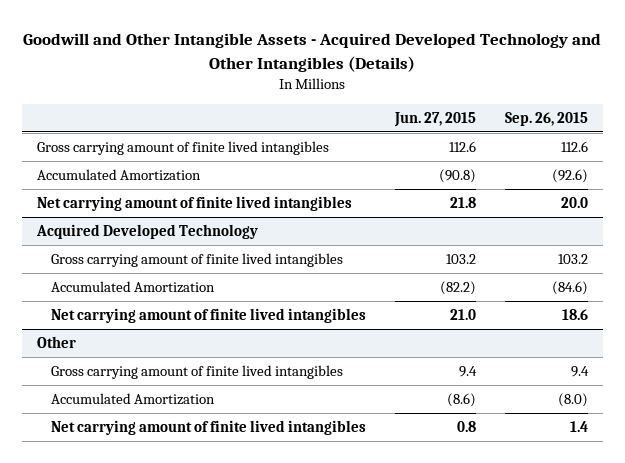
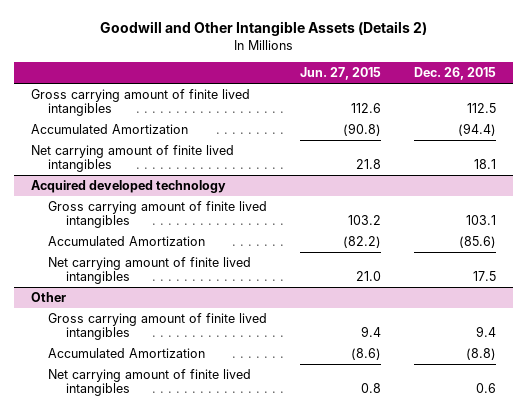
[23,33,602,72] Goodwill and Other Intangible Assets - Acquired Developed Technology and Other Intangibles (Details) -> [99,21,427,37] Goodwill and Other Intangible Assets (Details 2)
[505,111,589,126] Sep. 26, 2015 -> none
none -> [414,67,497,81] Dec. 26, 2015
[35,223,258,239] Acquired Developed Technology -> [30,179,226,193] Acquired developed technology

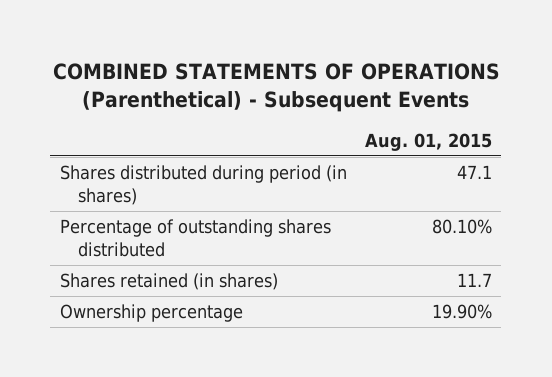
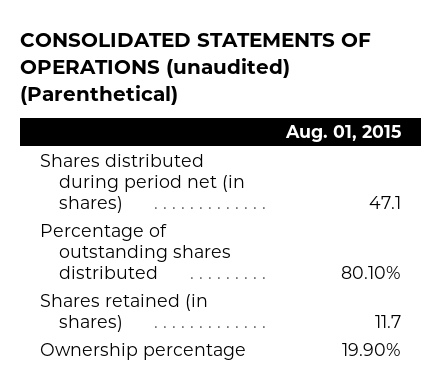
[52,62,500,113] COMBINED STATEMENTS OF OPERATIONS (Parenthetical) - Subsequent Events -> [19,32,371,105] CONSOLIDATED STATEMENTS OF OPERATIONS (unaudited) (Parenthetical)
[59,164,347,206] Shares distributed during period (in shares) -> [39,153,246,214] Shares distributed during period net (in shares)

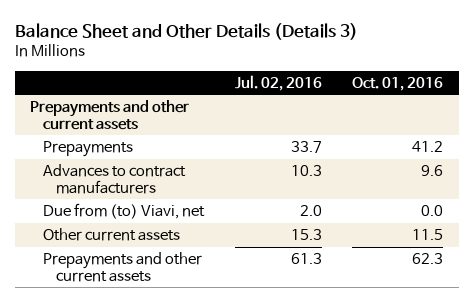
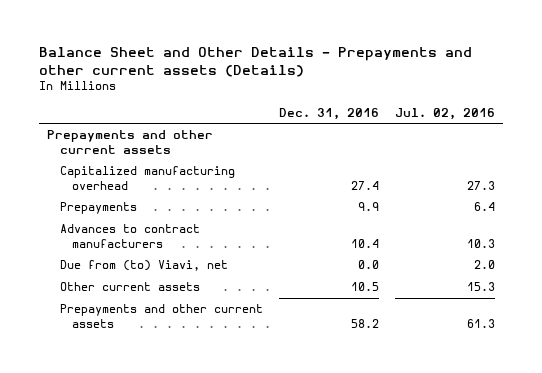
[14,23,358,41] Balance Sheet and Other Details (Details 3) -> [39,46,473,77] Balance Sheet and Other Details - Prepayments and other current assets (Details)
[352,76,444,91] Oct. 01, 2016 -> none
none -> [278,107,379,120] Dec. 31, 2016
none -> [59,166,235,190] Capitalized manufacturing overhead
[290,141,322,154] 33.7 -> [473,202,495,212] 6.4

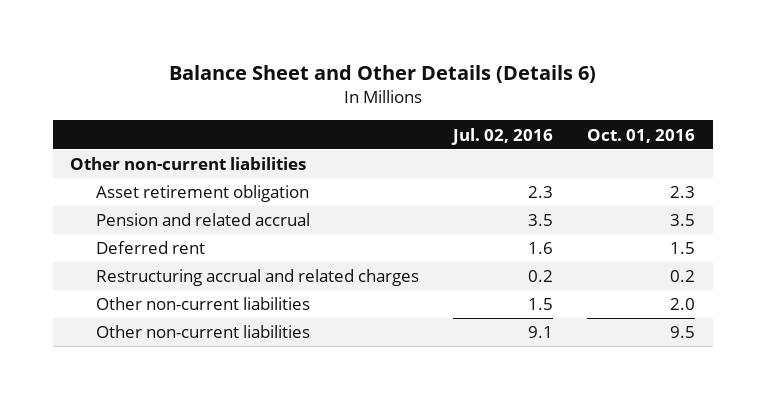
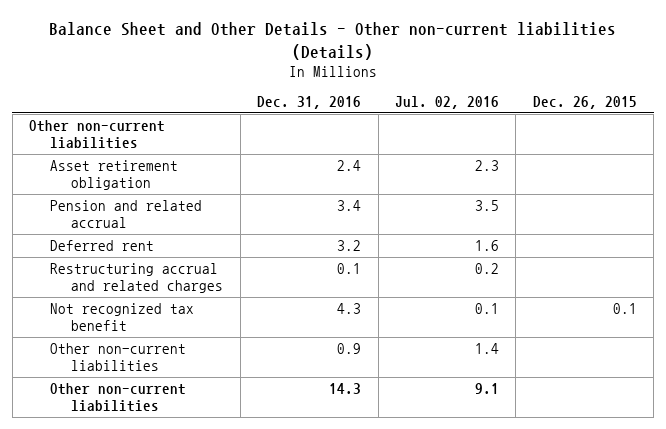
[168,64,596,83] Balance Sheet and Other Details (Details 6) -> [48,22,616,60] Balance Sheet and Other Details - Other non-current liabilities (Details)
[587,128,696,143] Oct. 01, 2016 -> none
none -> [257,96,362,110] Dec. 31, 2016
none -> [532,96,637,110] Dec. 26, 2015
none -> [50,302,195,332] Not recognized tax benefit
[528,298,554,311] 1.5 -> [474,342,499,354] 1.4

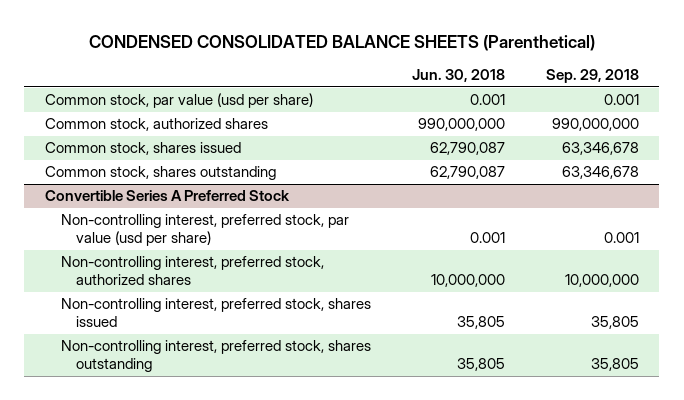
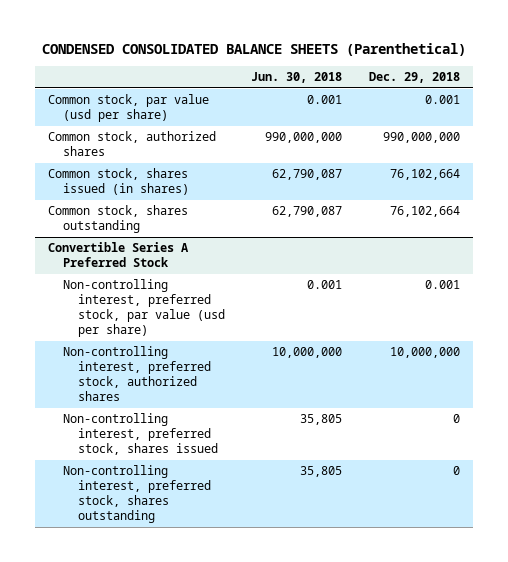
[545,69,639,84] Sep. 29, 2018 -> none
none -> [368,72,460,84] Dec. 29, 2018
[44,142,241,156] Common stock, shares issued -> [47,168,189,196] Common stock, shares issued (in shares)

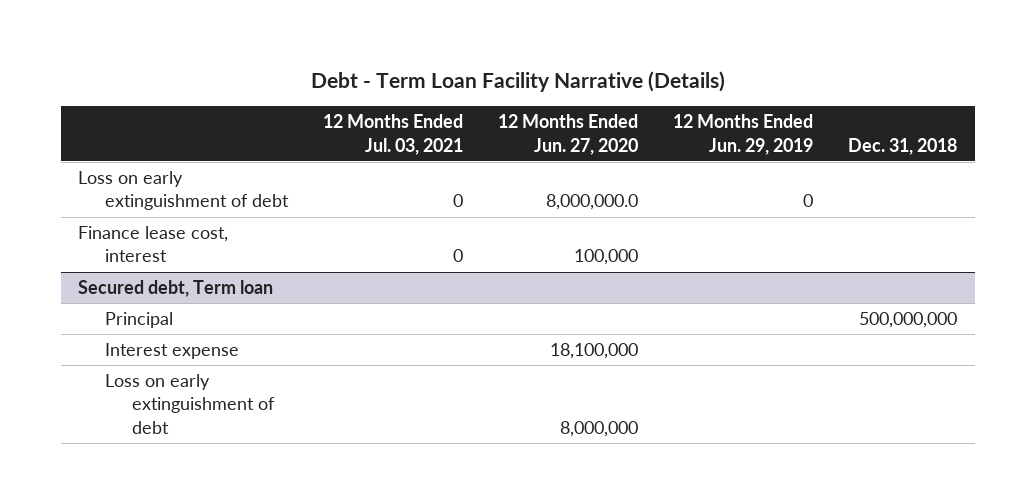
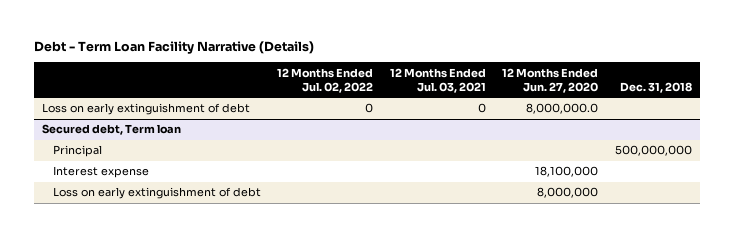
[673,114,814,155] 12 Months Ended Jun. 29, 2019 -> none
none -> [277,67,374,93] 12 Months Ended Jul. 02, 2022
[78,226,229,263] Finance lease cost, interest -> none

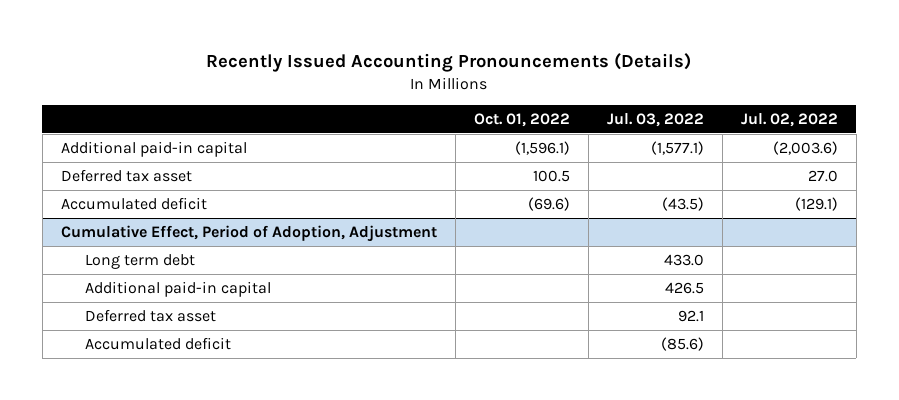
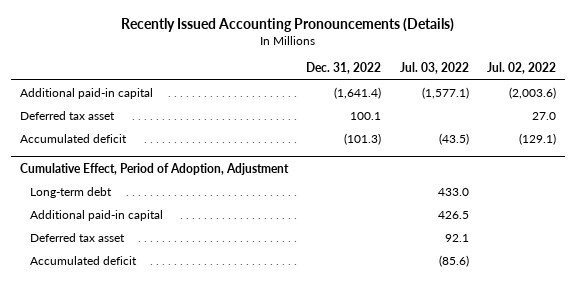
[473,112,570,127] Oct. 01, 2022 -> none
none -> [306,62,382,75] Dec. 31, 2022
[85,254,196,270] Long term debt -> [30,186,113,198] Long-term debt

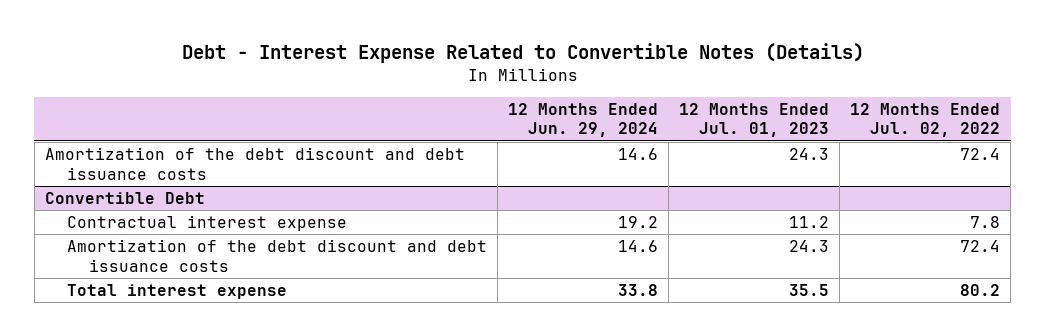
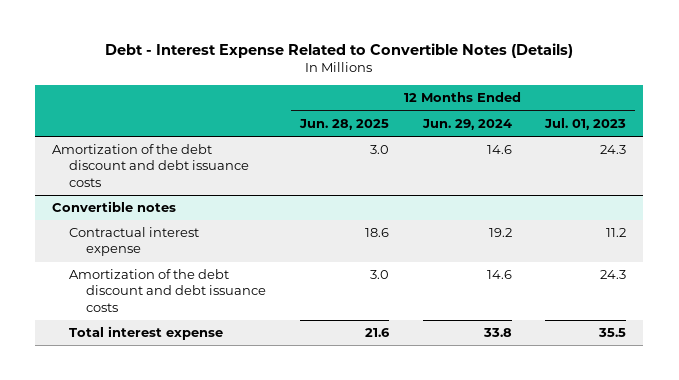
[850,102,1001,138] 12 Months Ended Jul. 02, 2022 -> none
none -> [298,118,389,130] Jun. 28, 2025
[44,192,205,205] Convertible Debt -> [52,201,177,213] Convertible notes

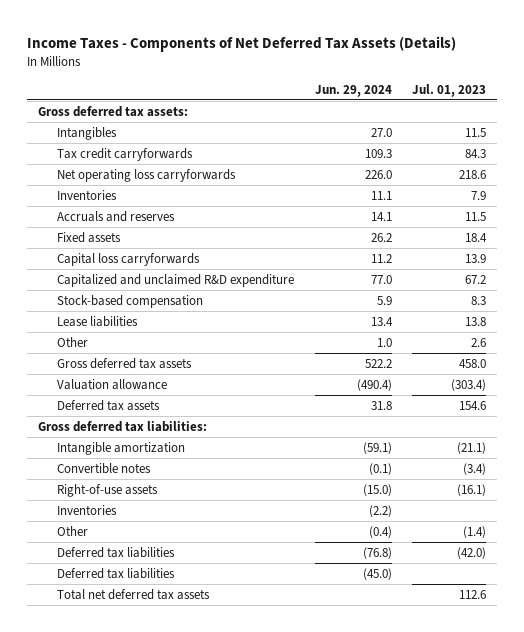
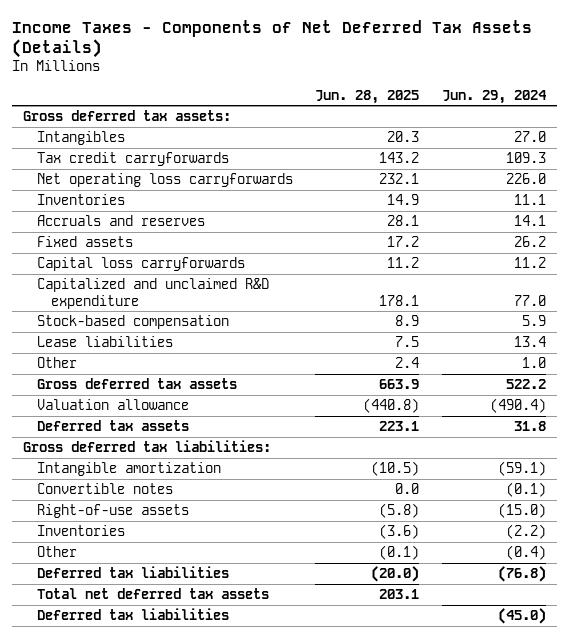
[412,83,487,97] Jul. 01, 2023 -> none
none -> [315,89,420,104] Jun. 28, 2025
[56,567,175,579] Deferred tax liabilities -> [36,608,229,621] Deferred tax liabilities

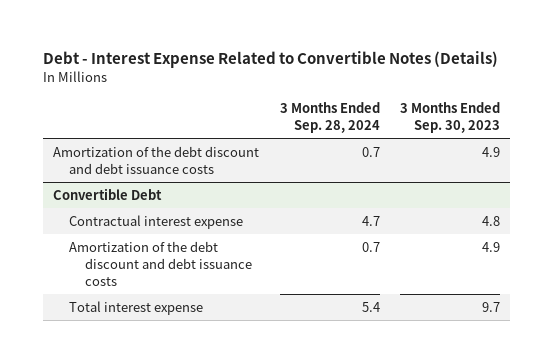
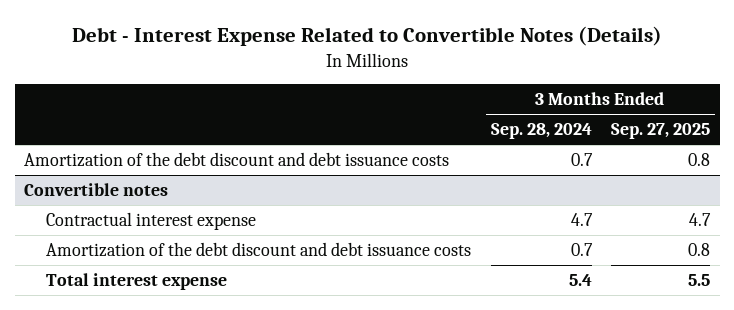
[400,101,501,133] 3 Months Ended Sep. 30, 2023 -> none
none -> [611,123,711,140] Sep. 27, 2025
[53,187,163,200] Convertible Debt -> [24,183,169,197] Convertible notes

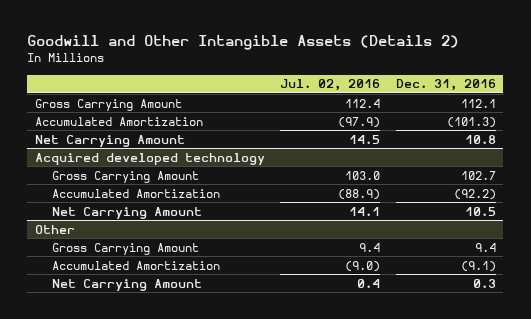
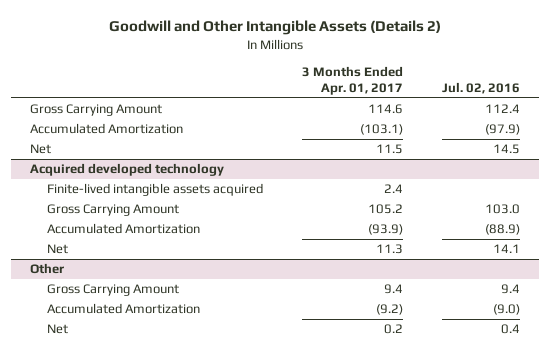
[395,79,496,92] Dec. 31, 2016 -> none
none -> [301,66,403,95] 3 Months Ended Apr. 01, 2017
[35,134,186,147] Net Carrying Amount -> [30,144,52,155] Net
none -> [46,183,263,197] Finite-lived intangible assets acquired
[51,206,202,219] Net Carrying Amount -> [46,244,68,255] Net
[51,278,202,291] Net Carrying Amount -> [46,324,68,335] Net

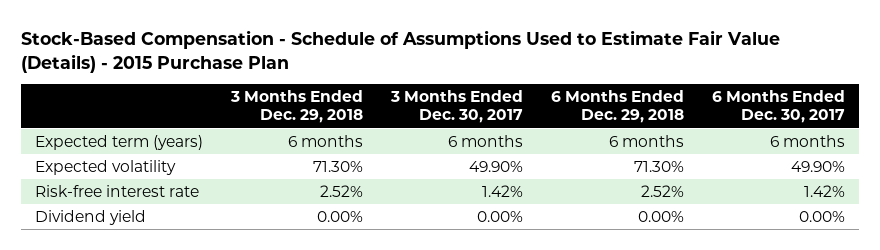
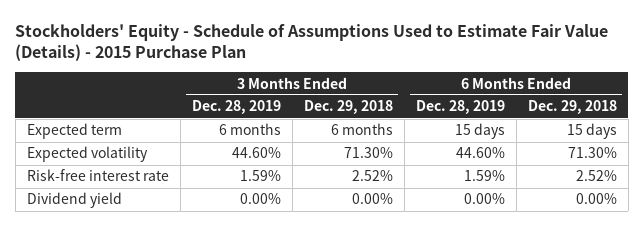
[20,29,780,73] Stock-Based Compensation - Schedule of Assumptions Used to Estimate Fair Value (Details) - 2015 Purchase Plan -> [15,23,609,62] Stockholders' Equity - Schedule of Assumptions Used to Estimate Fair Value (Details) - 2015 Purchase Plan
[390,89,524,124] 3 Months Ended Dec. 30, 2017 -> none
[712,89,846,124] 6 Months Ended Dec. 30, 2017 -> none
none -> [191,100,281,115] Dec. 28, 2019
none -> [415,100,505,115] Dec. 28, 2019
[34,134,203,150] Expected term (years) -> [26,123,122,140] Expected term
[609,134,685,147] 6 months -> [566,123,617,140] 15 days

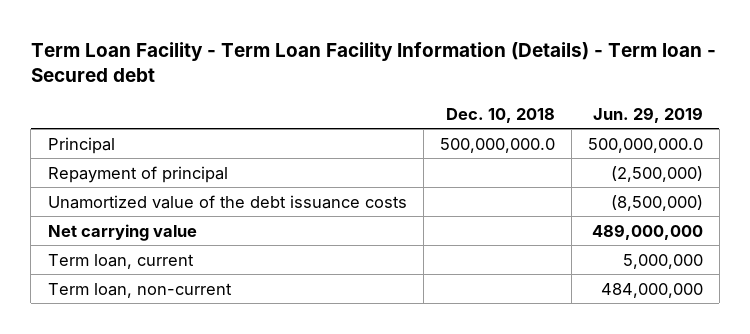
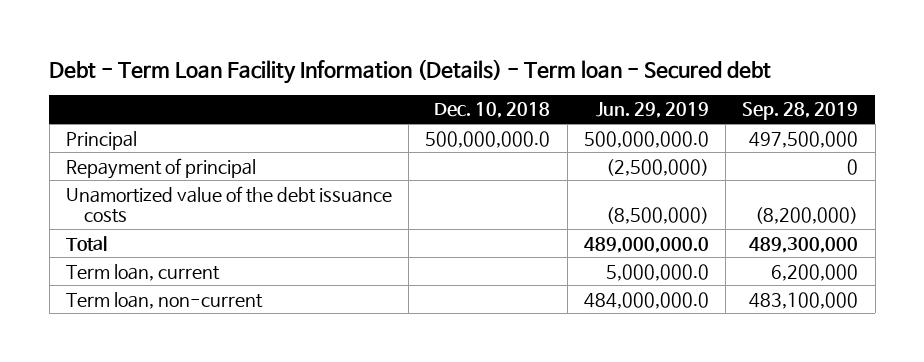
[30,41,716,83] Term Loan Facility - Term Loan Facility Information (Details) - Term loan - Secured debt -> [49,58,772,84] Debt - Term Loan Facility Information (Details) - Term loan - Secured debt
none -> [742,102,859,121] Sep. 28, 2019
[47,223,197,241] Net carrying value -> none
none -> [65,235,107,251] Total
[622,253,703,269] 5,000,000 -> [605,263,709,281] 5,000,000.0
[600,282,703,298] 484,000,000 -> [583,291,709,309] 484,000,000.0

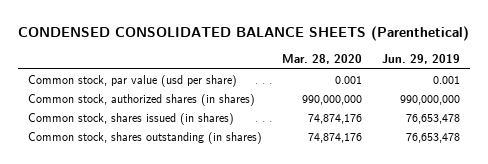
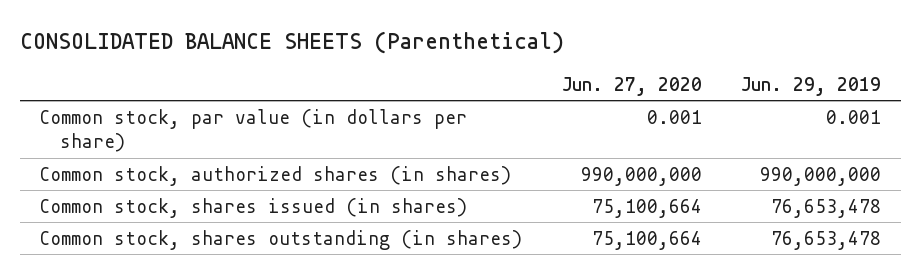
[17,26,469,42] CONDENSED CONSOLIDATED BALANCE SHEETS (Parenthetical) -> [19,31,564,55] CONSOLIDATED BALANCE SHEETS (Parenthetical)
[281,54,362,65] Mar. 28, 2020 -> none
none -> [561,76,702,96] Jun. 27, 2020
[28,75,238,88] Common stock, par value (usd per share) -> [39,108,468,153] Common stock, par value (in dollars per share)

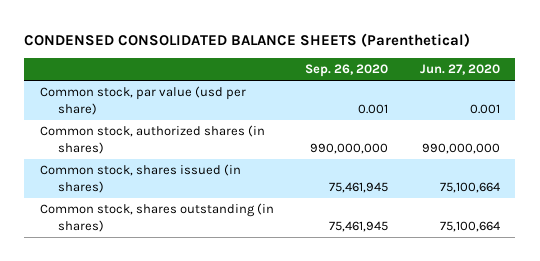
[19,31,564,55] CONSOLIDATED BALANCE SHEETS (Parenthetical) -> [24,32,471,47] CONDENSED CONSOLIDATED BALANCE SHEETS (Parenthetical)
[741,76,882,96] Jun. 29, 2019 -> none
none -> [305,64,389,78] Sep. 26, 2020
[39,108,468,153] Common stock, par value (in dollars per share) -> [39,86,246,116] Common stock, par value (usd per share)

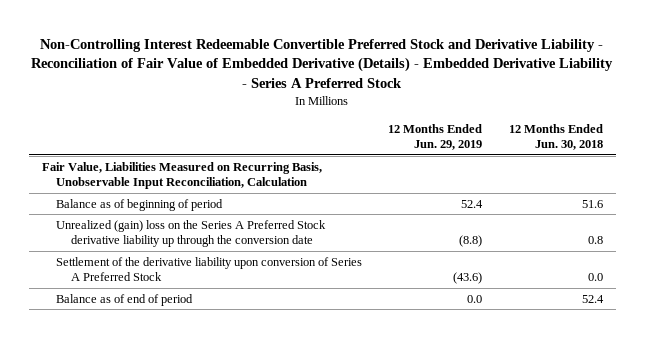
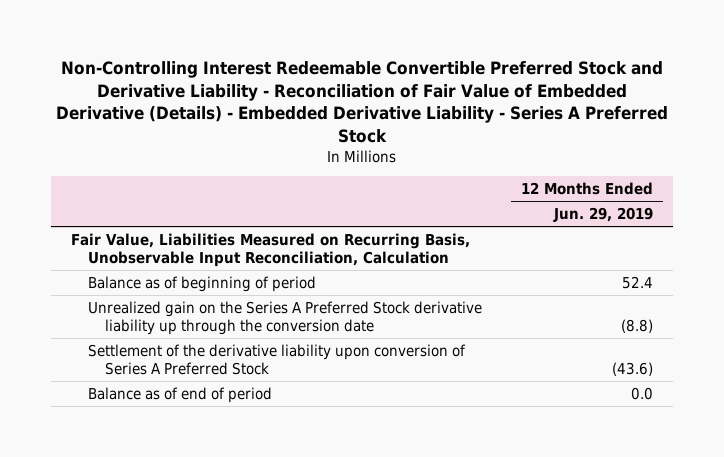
[508,123,603,151] 12 Months Ended Jun. 30, 2018 -> none
[56,219,327,248] Unrealized (gain) loss on the Series A Preferred Stock derivative liability up through the conversion date -> [87,300,482,335] Unrealized gain on the Series A Preferred Stock derivative liability up through the conversion date

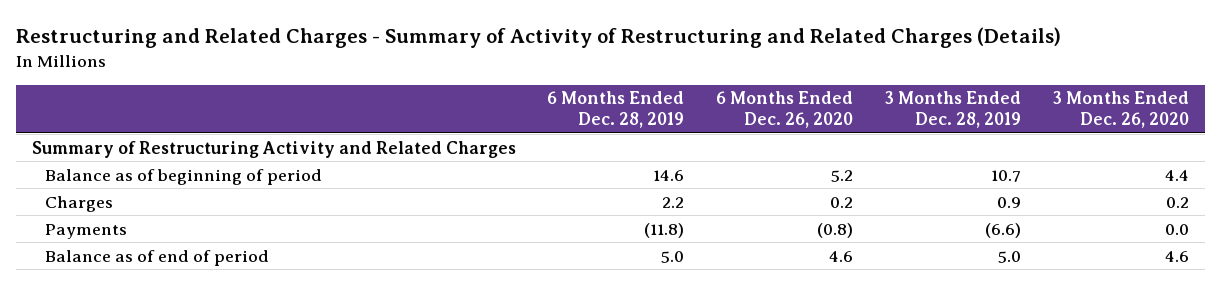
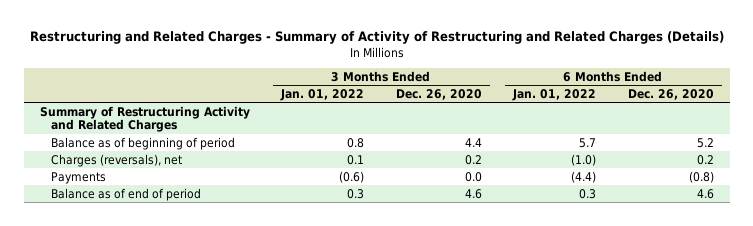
[547,91,685,129] 6 Months Ended Dec. 28, 2019 -> none
[885,91,1022,129] 3 Months Ended Dec. 28, 2019 -> none
none -> [280,88,365,101] Jan. 01, 2022
none -> [512,88,597,101] Jan. 01, 2022
[44,195,113,212] Charges -> [51,153,183,167] Charges (reversals), net

